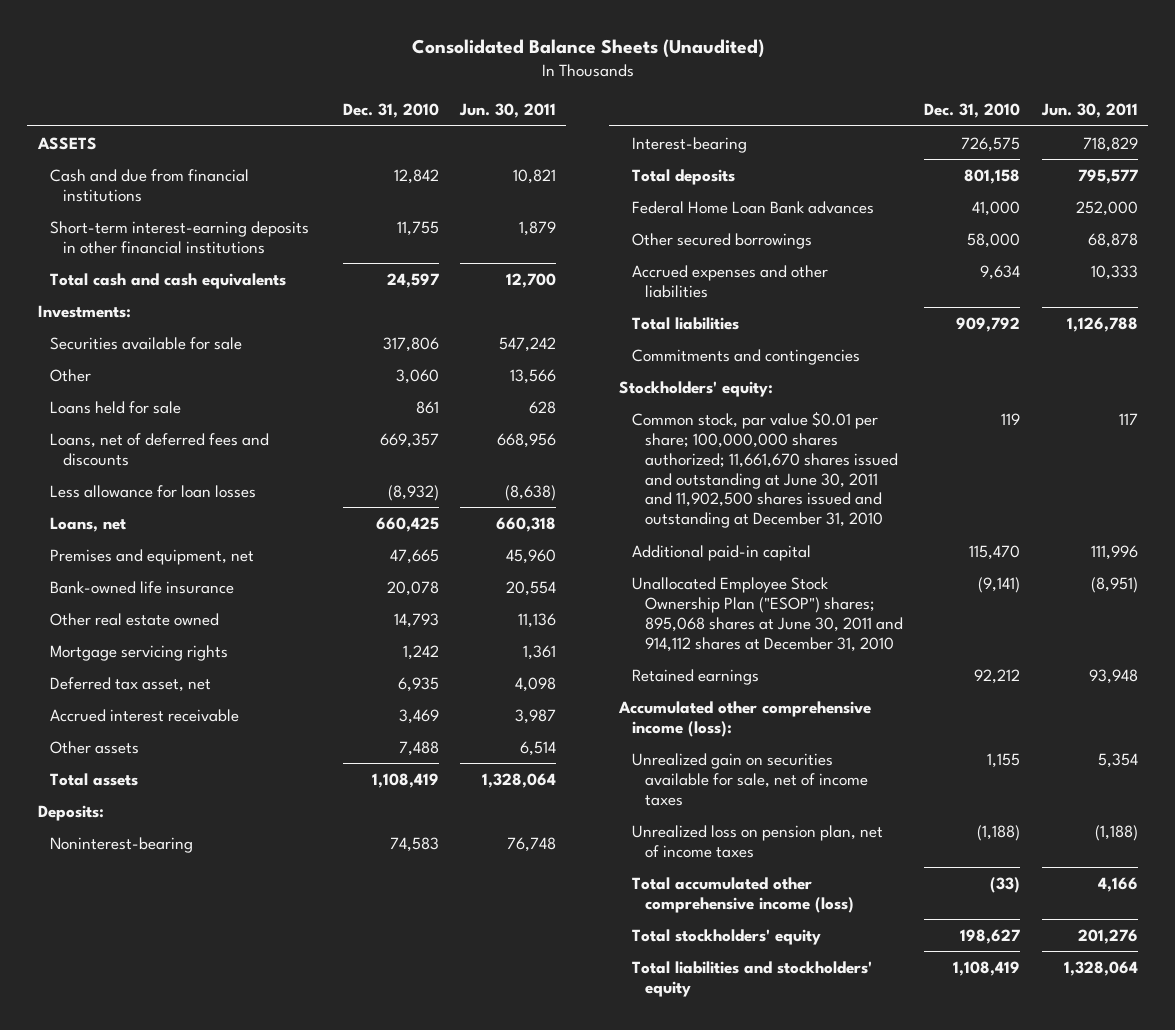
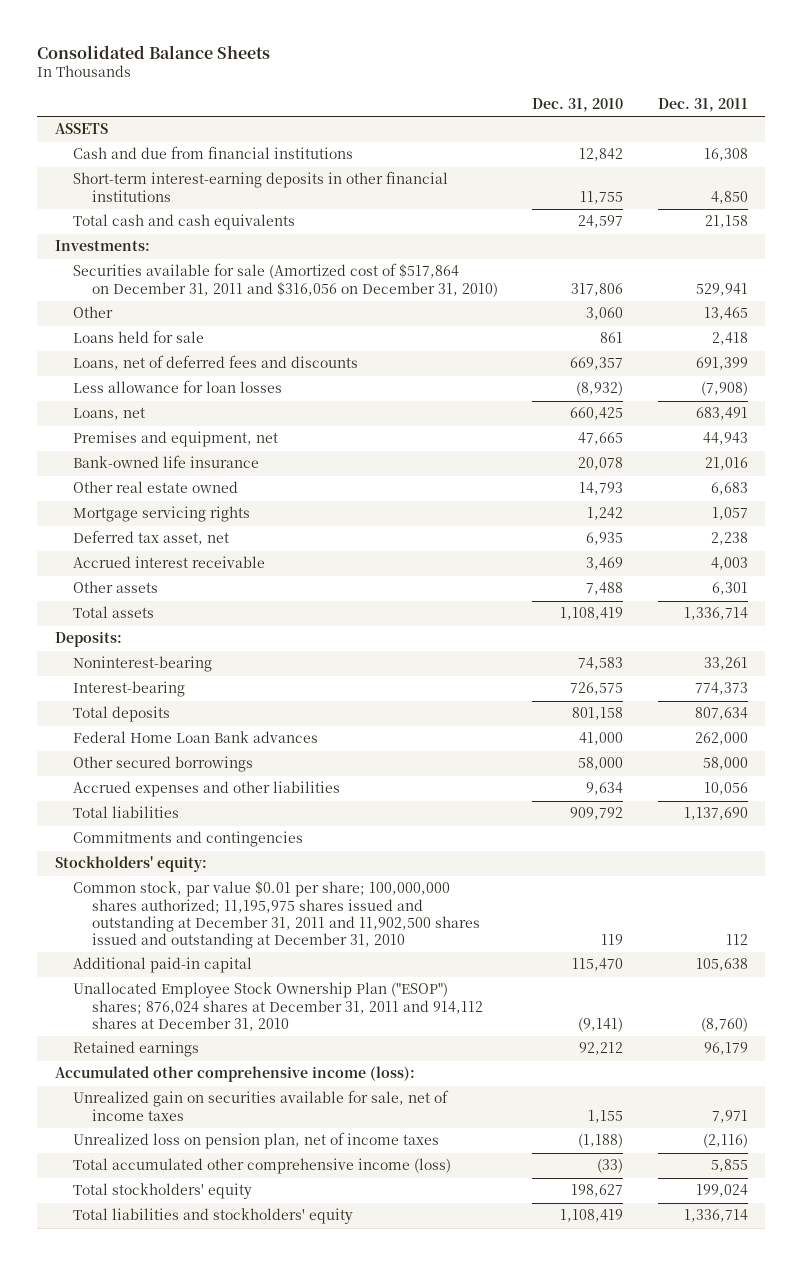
[411,39,764,59] Consolidated Balance Sheets (Unaudited) -> [37,44,271,59] Consolidated Balance Sheets
[458,103,556,119] Jun. 30, 2011 -> none
none -> [658,97,749,112] Dec. 31, 2011
[50,336,243,350] Securities available for sale -> [73,263,498,297] Securities available for sale (Amortized cost of $517,864 on December 31, 2011 and $316,056 on December 31, 2010)
[632,410,899,529] Common stock, par value $0.01 per share; 100,000,000 shares authorized; 11,661,670 shares issued and outstanding at June 30, 2011 and 11,902,500 shares issued and outstanding at December 31, 2010 -> [73,881,480,949] Common stock, par value $0.01 per share; 100,000,000 shares authorized; 11,195,975 shares issued and outstanding at December 31, 2011 and 11,902,500 shares issued and outstanding at December 31, 2010
[632,576,904,652] Unallocated Employee Stock Ownership Plan ("ESOP") shares; 895,068 shares at June 30, 2011 and 914,112 shares at December 31, 2010 -> [73,982,483,1031] Unallocated Employee Stock Ownership Plan ("ESOP") shares; 876,024 shares at December 31, 2011 and 914,112 shares at December 31, 2010

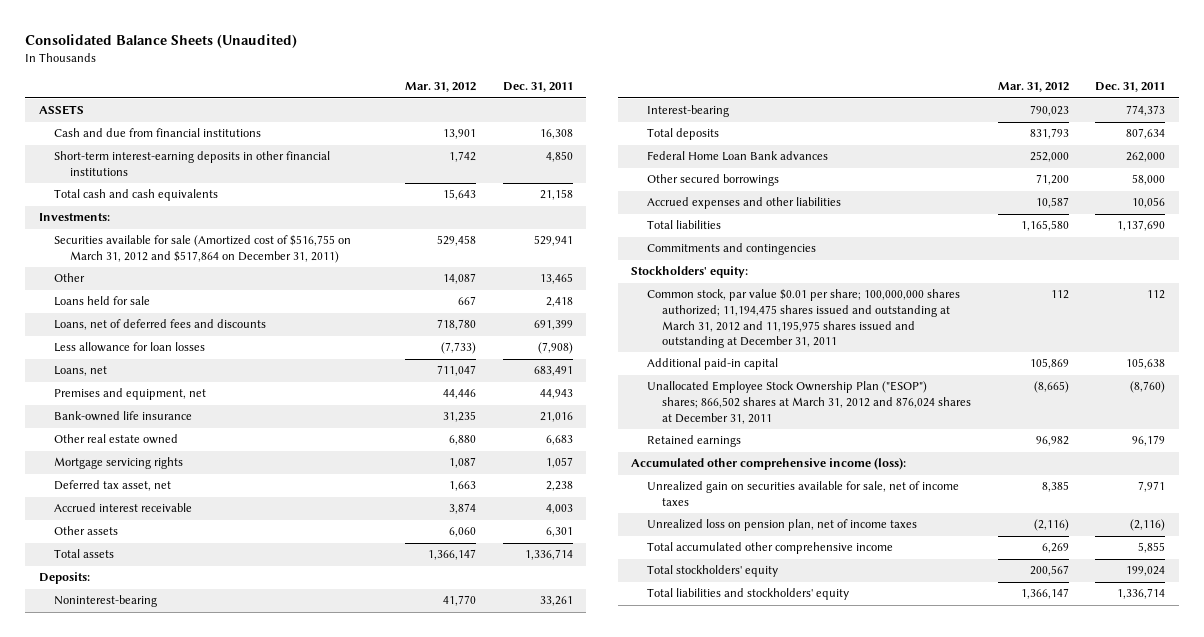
[37,44,271,59] Consolidated Balance Sheets -> [25,34,298,49] Consolidated Balance Sheets (Unaudited)
[532,97,624,112] Dec. 31, 2010 -> none
none -> [405,82,477,93] Mar. 31, 2012
[73,263,498,297] Securities available for sale (Amortized cost of $517,864 on December 31, 2011 and $316,056 on December 31, 2010) -> [54,235,352,264] Securities available for sale (Amortized cost of $516,755 on March 31, 2012 and $517,864 on December 31, 2011)
[73,881,480,949] Common stock, par value $0.01 per share; 100,000,000 shares authorized; 11,195,975 shares issued and outstanding at December 31, 2011 and 11,902,500 shares issued and outstanding at December 31, 2010 -> [646,289,960,349] Common stock, par value $0.01 per share; 100,000,000 shares authorized; 11,194,475 shares issued and outstanding at March 31, 2012 and 11,195,975 shares issued and outstanding at December 31, 2011
[73,982,483,1031] Unallocated Employee Stock Ownership Plan ("ESOP") shares; 876,024 shares at December 31, 2011 and 914,112 shares at December 31, 2010 -> [646,381,972,424] Unallocated Employee Stock Ownership Plan ("ESOP") shares; 866,502 shares at March 31, 2012 and 876,024 shares at December 31, 2011
[73,1158,452,1175] Total accumulated other comprehensive income (loss) -> [646,542,893,555] Total accumulated other comprehensive income

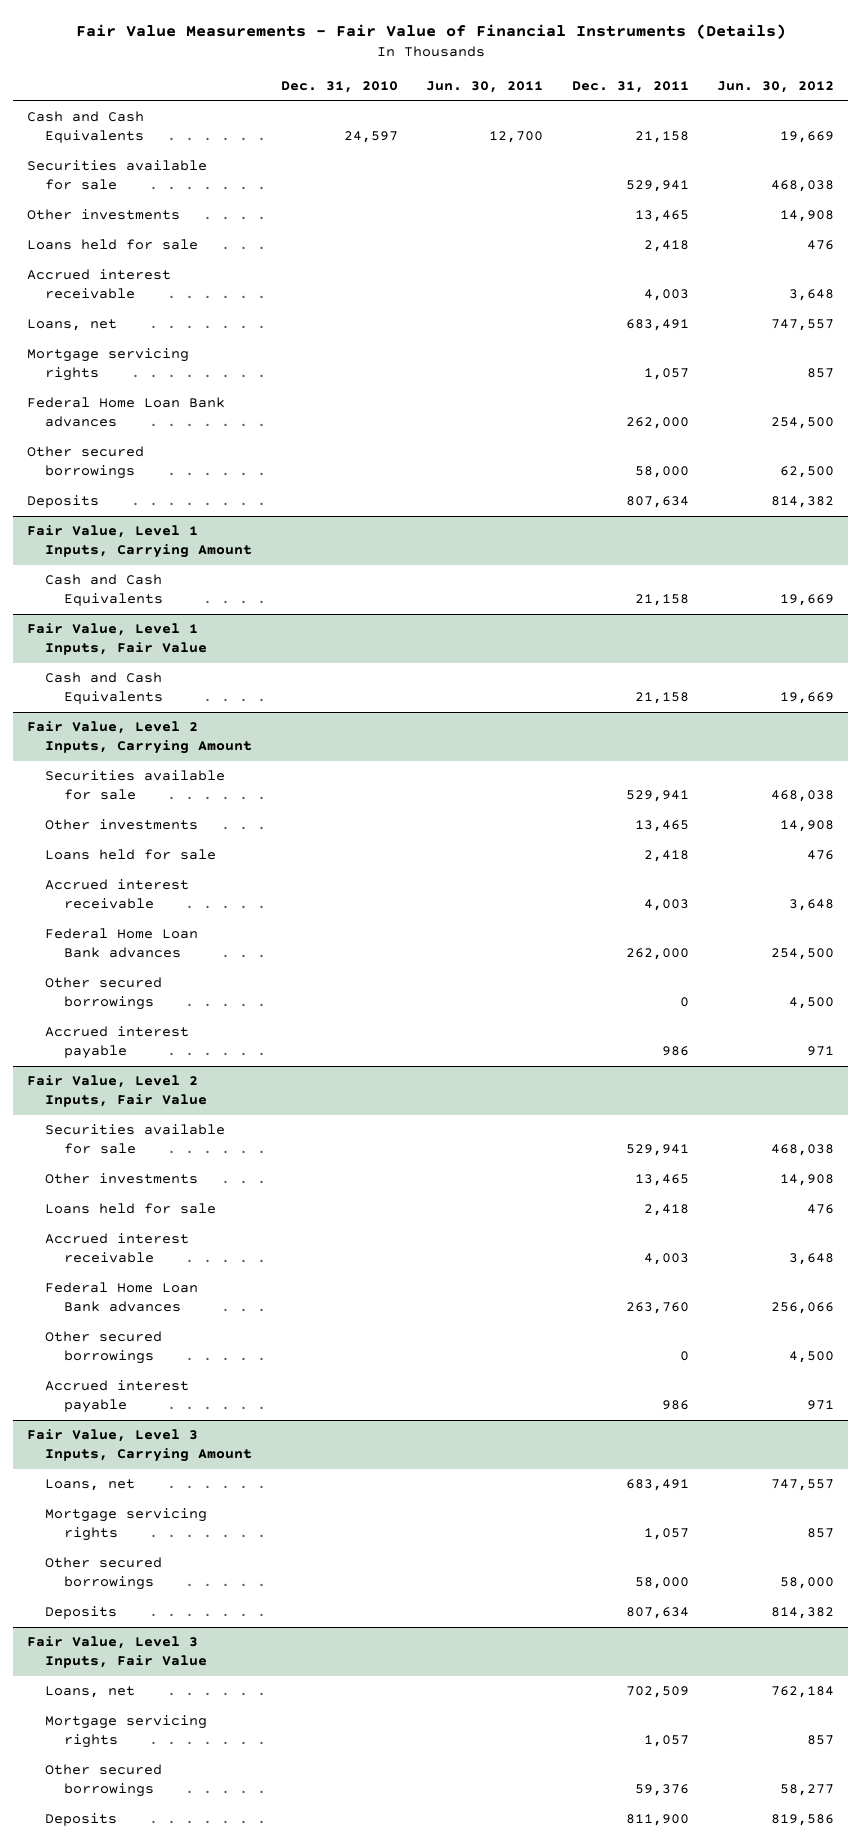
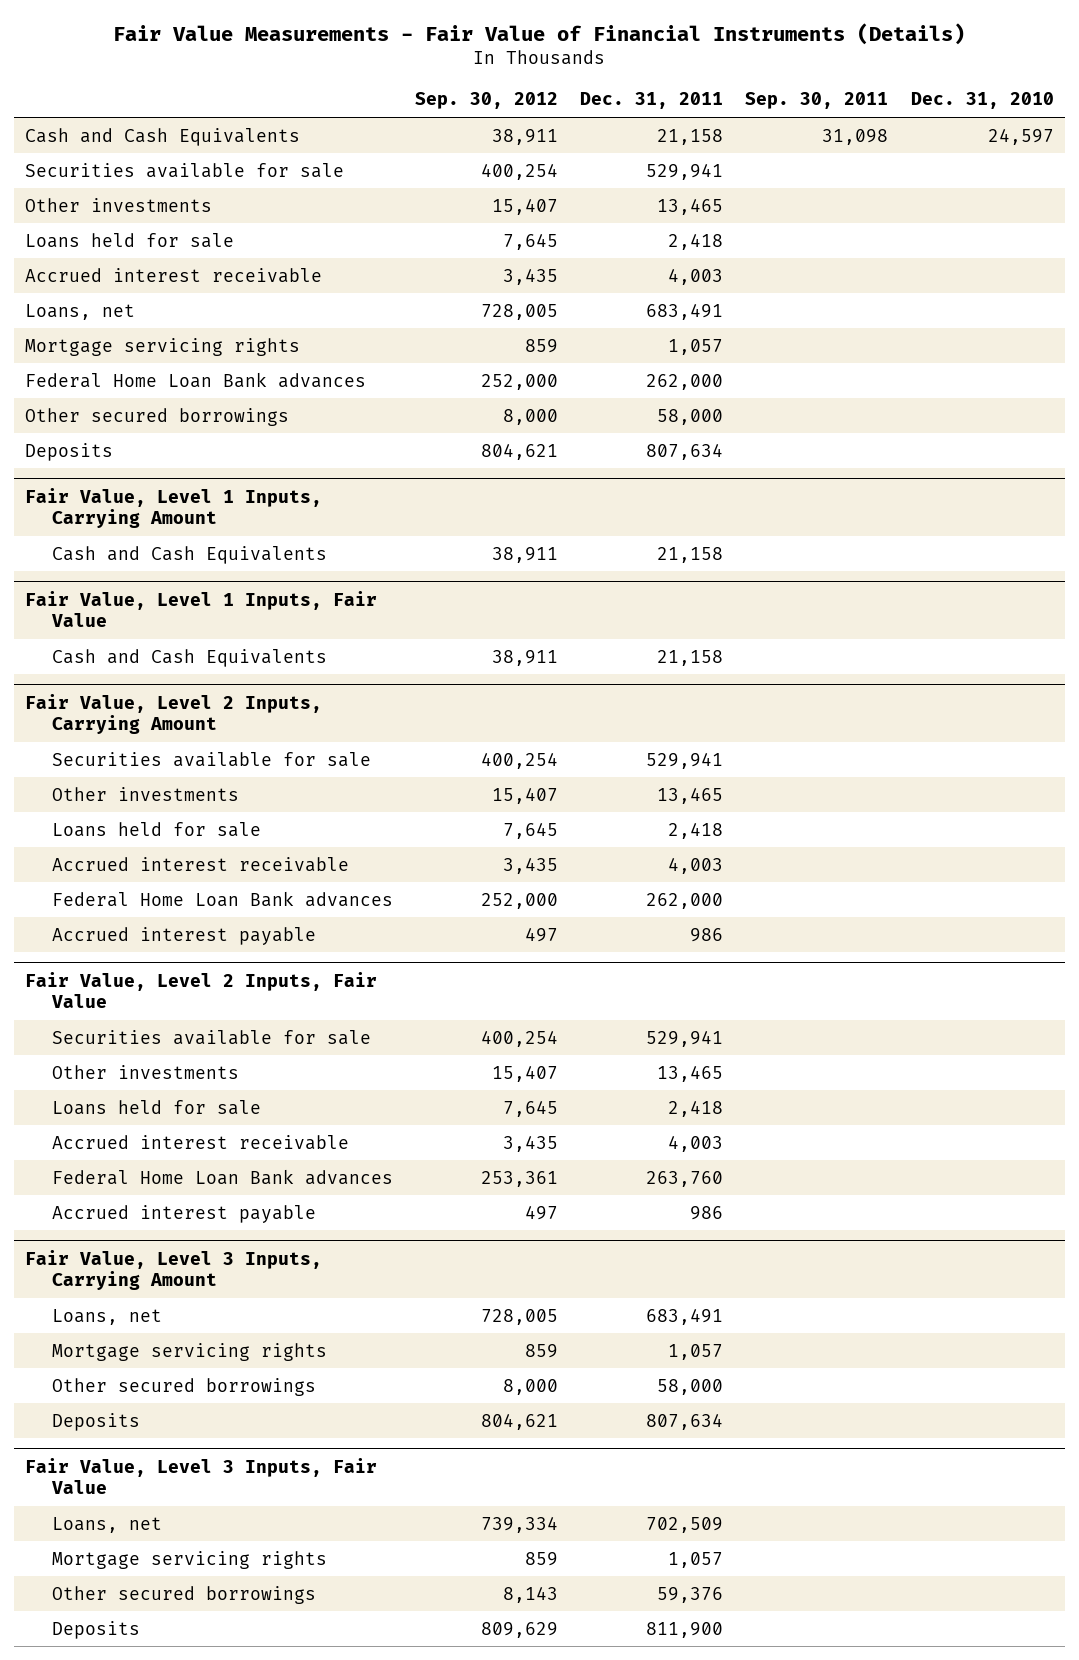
[426,81,544,94] Jun. 30, 2011 -> none
[717,81,835,94] Jun. 30, 2012 -> none
none -> [415,92,559,110] Sep. 30, 2012
none -> [745,92,889,110] Sep. 30, 2011
[45,977,163,1011] Other secured borrowings -> none
[45,1331,163,1365] Other secured borrowings -> none

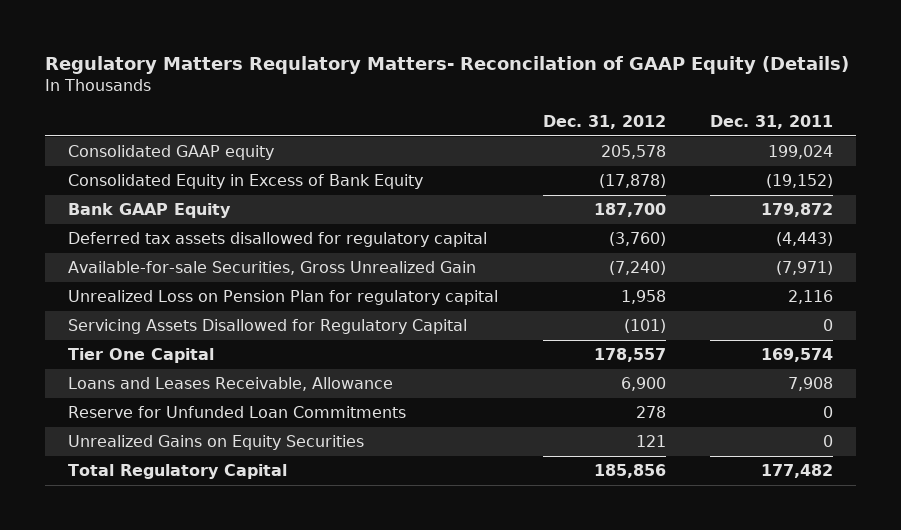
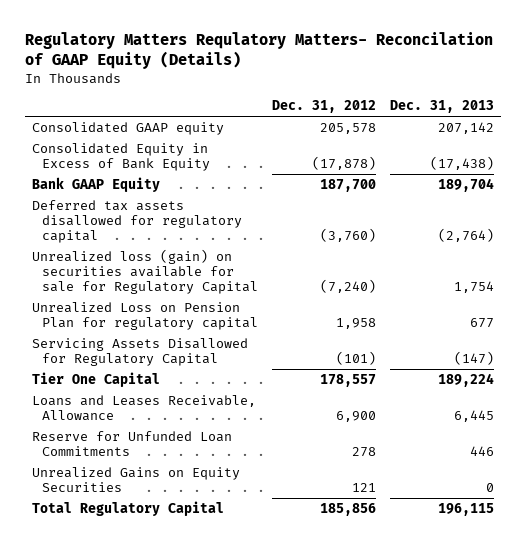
[710,114,834,129] Dec. 31, 2011 -> none
none -> [390,100,495,114] Dec. 31, 2013
[67,261,476,276] Available-for-sale Securities, Gross Unrealized Gain -> [32,248,258,294] Unrealized loss (gain) on securities available for sale for Regulatory Capital

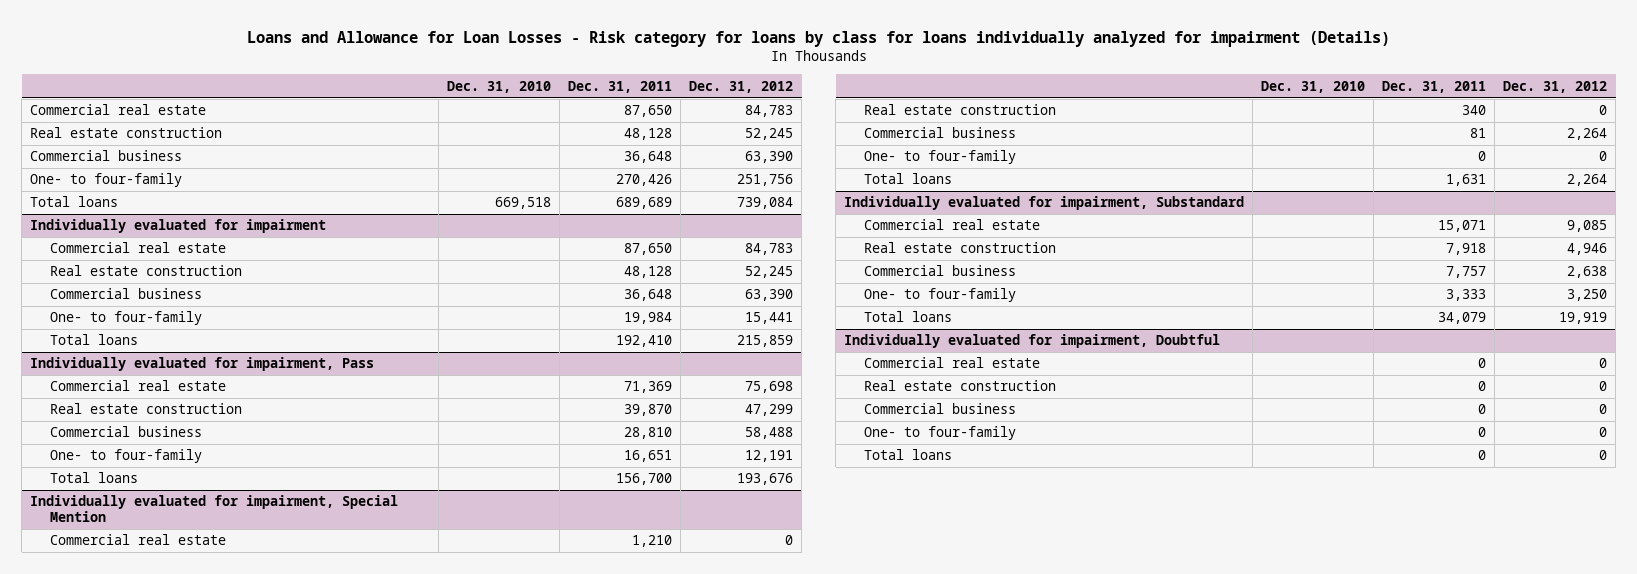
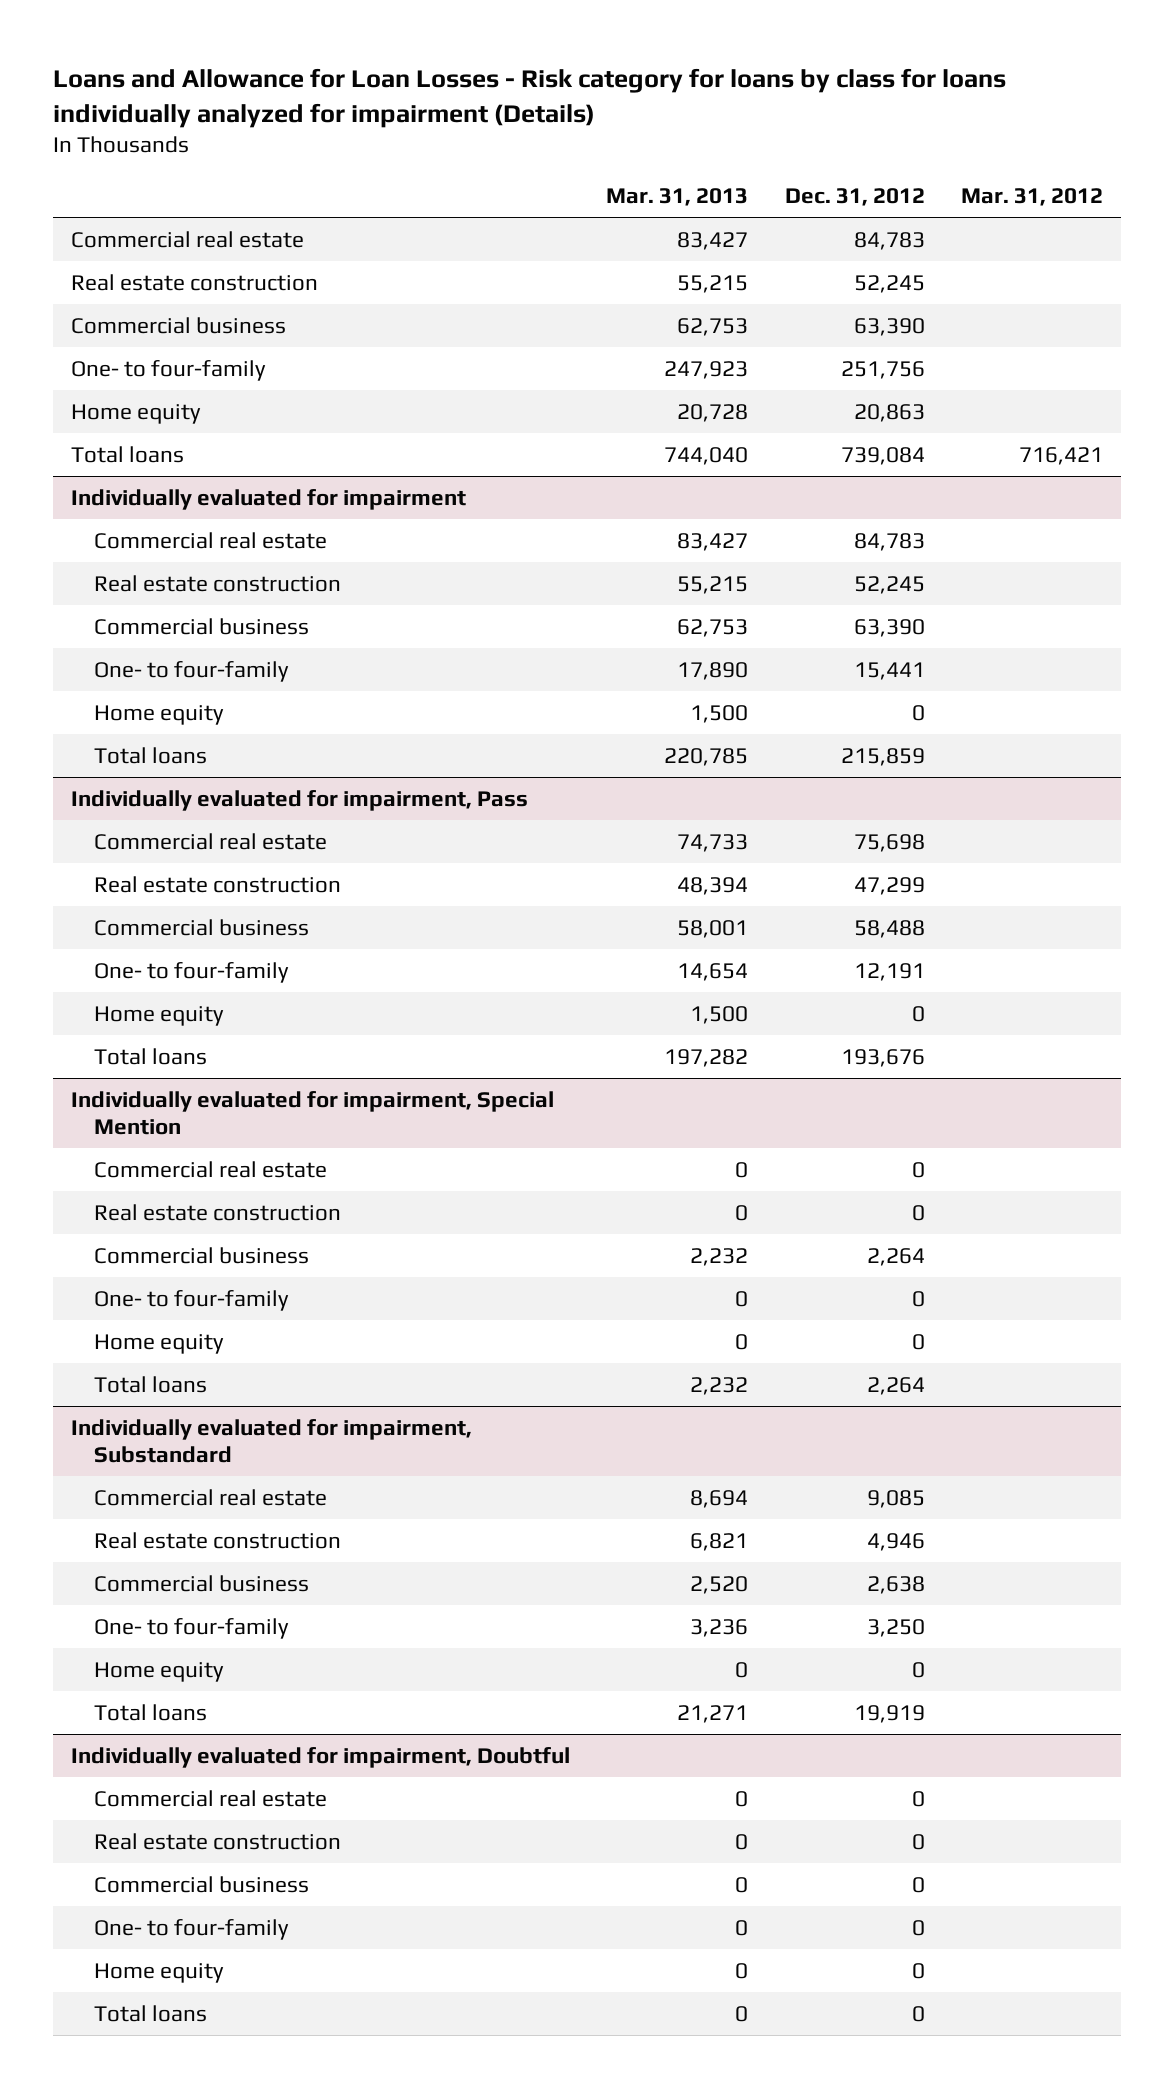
[447,80,552,93] Dec. 31, 2010 -> none
[568,80,673,93] Dec. 31, 2011 -> none
none -> [606,188,749,207] Mar. 31, 2013
none -> [961,188,1104,207] Mar. 31, 2012
none -> [70,403,201,424] Home equity
none -> [94,704,225,725] Home equity
none -> [94,1005,225,1026] Home equity
none -> [94,1333,225,1354] Home equity
none -> [94,1661,225,1682] Home equity
none -> [94,1962,225,1983] Home equity

